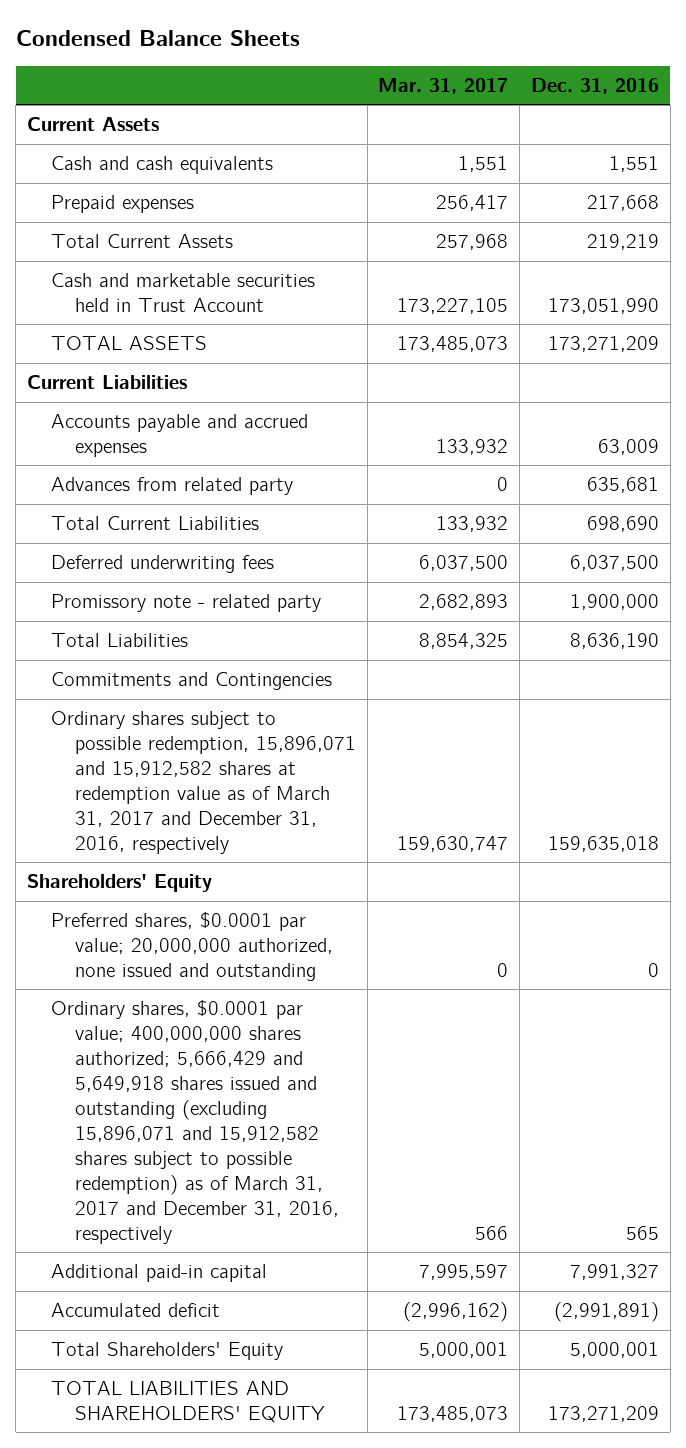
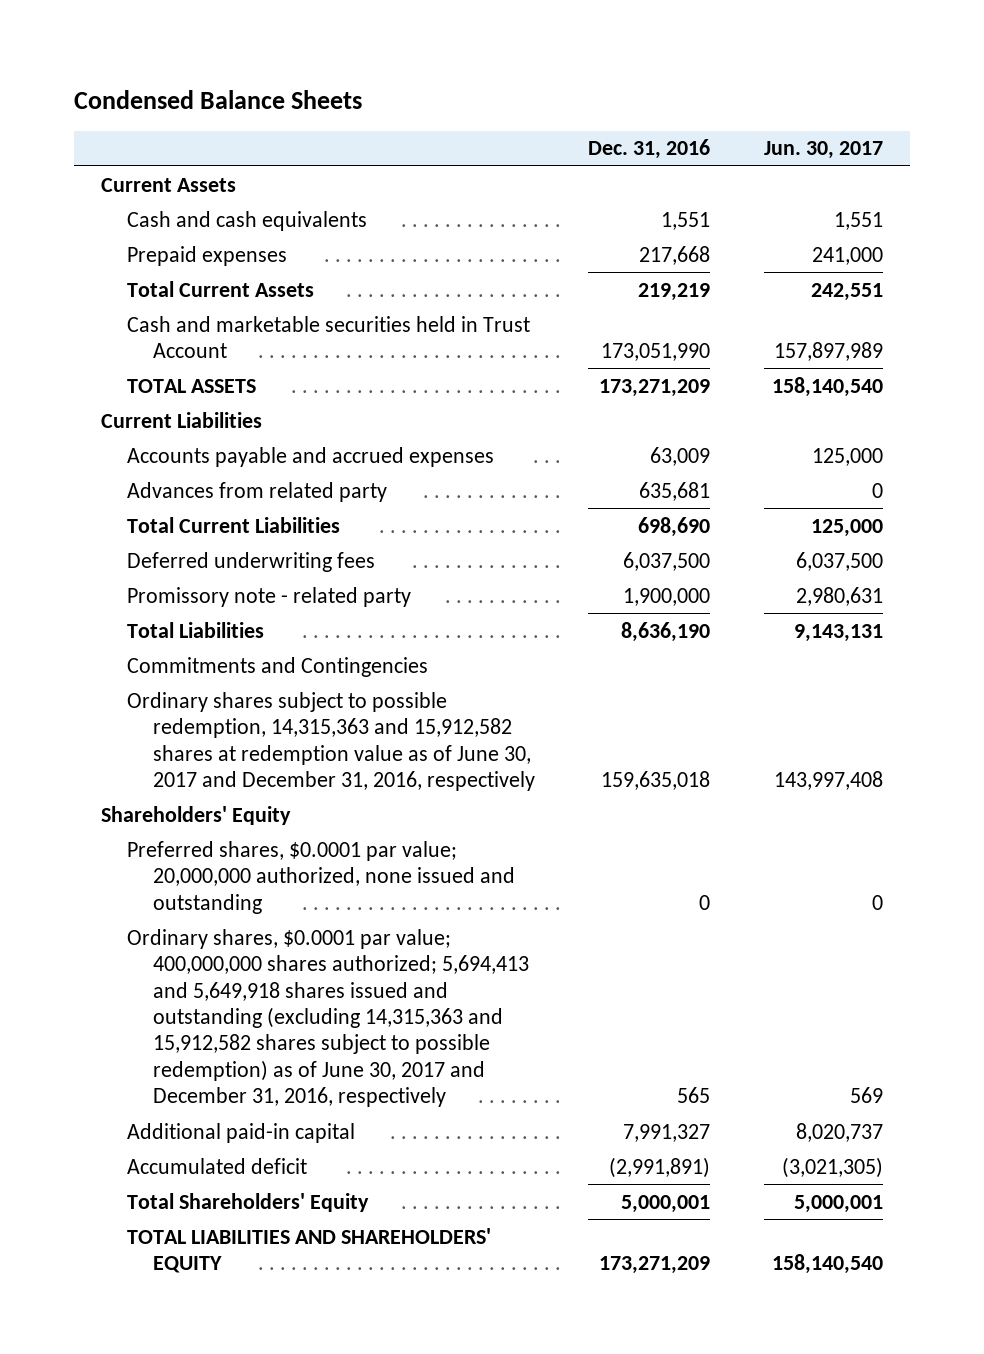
[378,77,509,94] Mar. 31, 2017 -> none
none -> [763,141,883,160] Jun. 30, 2017
[51,710,356,854] Ordinary shares subject to possible redemption, 15,896,071 and 15,912,582 shares at redemption value as of March 31, 2017 and December 31, 2016, respectively -> [126,691,535,792] Ordinary shares subject to possible redemption, 14,315,363 and 15,912,582 shares at redemption value as of June 30, 2017 and December 31, 2016, respectively
[51,999,339,1244] Ordinary shares, $0.0001 par value; 400,000,000 shares authorized; 5,666,429 and 5,649,918 shares issued and outstanding (excluding 15,896,071 and 15,912,582 shares subject to possible redemption) as of March 31, 2017 and December 31, 2016, respectively -> [126,928,529,1108] Ordinary shares, $0.0001 par value; 400,000,000 shares authorized; 5,694,413 and 5,649,918 shares issued and outstanding (excluding 14,315,363 and 15,912,582 shares subject to possible redemption) as of June 30, 2017 and December 31, 2016, respectively

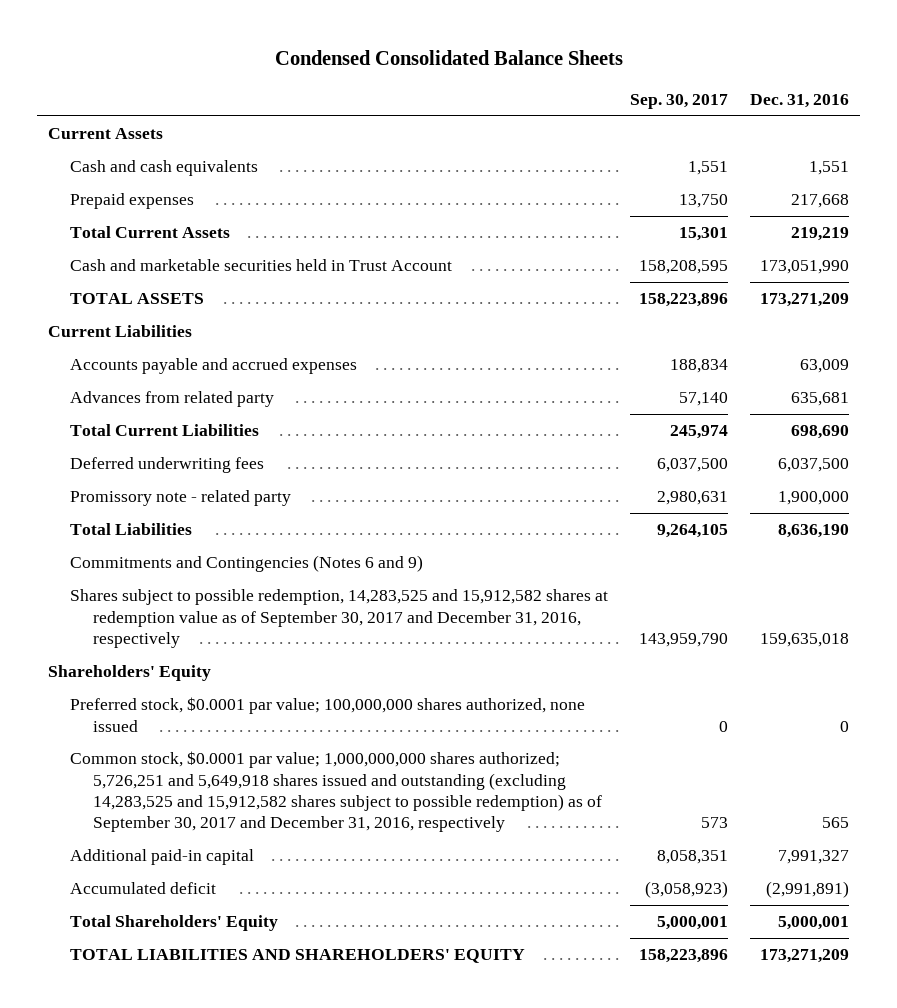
[74,89,363,109] Condensed Balance Sheets -> [274,49,623,65] Condensed Consolidated Balance Sheets
[763,141,883,160] Jun. 30, 2017 -> none
none -> [630,93,729,109] Sep. 30, 2017
[126,656,428,677] Commitments and Contingencies -> [70,555,424,573] Commitments and Contingencies (Notes 6 and 9)
[126,691,535,792] Ordinary shares subject to possible redemption, 14,315,363 and 15,912,582 shares at redemption value as of June 30, 2017 and December 31, 2016, respectively -> [70,589,609,648] Shares subject to possible redemption, 14,283,525 and 15,912,582 shares at redemption value as of September 30, 2017 and December 31, 2016, respectively
[126,840,515,914] Preferred shares, $0.0001 par value; 20,000,000 authorized, none issued and outstanding -> [70,697,586,732] Preferred stock, $0.0001 par value; 100,000,000 shares authorized, none issued
[126,928,529,1108] Ordinary shares, $0.0001 par value; 400,000,000 shares authorized; 5,694,413 and 5,649,918 shares issued and outstanding (excluding 14,315,363 and 15,912,582 shares subject to possible redemption) as of June 30, 2017 and December 31, 2016, respectively -> [70,751,602,832] Common stock, $0.0001 par value; 1,000,000,000 shares authorized; 5,726,251 and 5,649,918 shares issued and outstanding (excluding 14,283,525 and 15,912,582 shares subject to possible redemption) as of September 30, 2017 and December 31, 2016, respectively

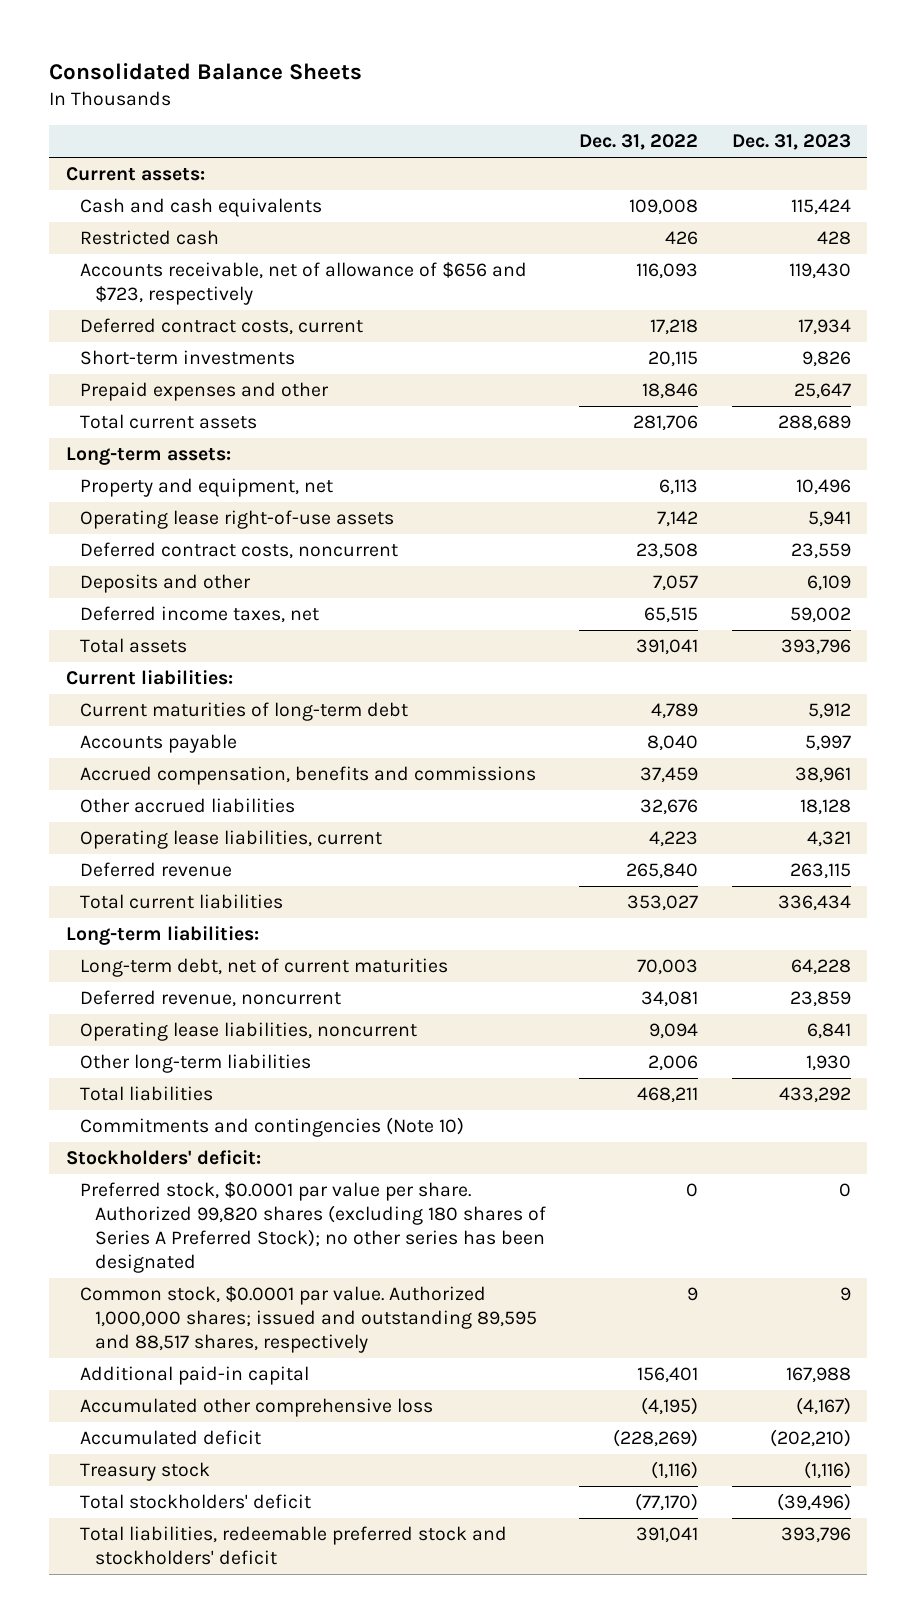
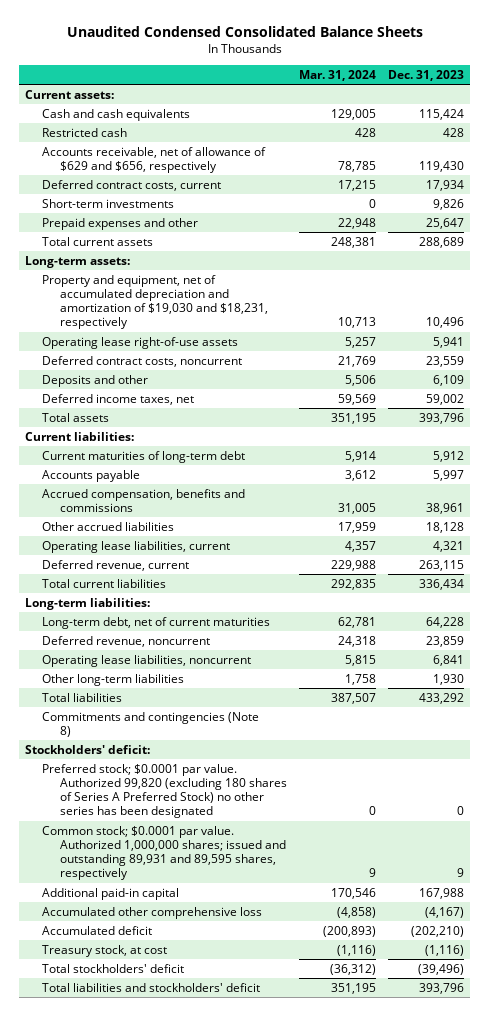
[49,63,363,81] Consolidated Balance Sheets -> [66,26,423,38] Unaudited Condensed Consolidated Balance Sheets
[579,134,699,151] Dec. 31, 2022 -> none
none -> [298,69,376,81] Mar. 31, 2024
[80,262,528,306] Accounts receivable, net of allowance of $656 and $723, respectively -> [42,146,267,173] Accounts receivable, net of allowance of $629 and $656, respectively
[80,478,334,498] Property and equipment, net -> [42,274,268,330] Property and equipment, net of accumulated depreciation and amortization of $19,030 and $18,231, respectively
[80,862,233,878] Deferred revenue -> [42,559,190,571] Deferred revenue, current
[80,1117,465,1138] Commitments and contingencies (Note 10) -> [42,711,260,737] Commitments and contingencies (Note 8)
[80,1182,546,1274] Preferred stock, $0.0001 par value per share. Authorized 99,820 shares (excluding 180 shares of Series A Preferred Stock); no other series has been designated -> [42,763,287,819] Preferred stock; $0.0001 par value. Authorized 99,820 (excluding 180 shares of Series A Preferred Stock) no other series has been designated
[80,1286,537,1354] Common stock, $0.0001 par value. Authorized 1,000,000 shares; issued and outstanding 89,595 and 88,517 shares, respectively -> [42,825,286,881] Common stock; $0.0001 par value. Authorized 1,000,000 shares; issued and outstanding 89,931 and 89,595 shares, respectively
[80,1462,211,1482] Treasury stock -> [42,944,168,957] Treasury stock, at cost
[80,1526,508,1566] Total liabilities, redeemable preferred stock and stockholders' deficit -> [42,982,261,992] Total liabilities and stockholders' deficit

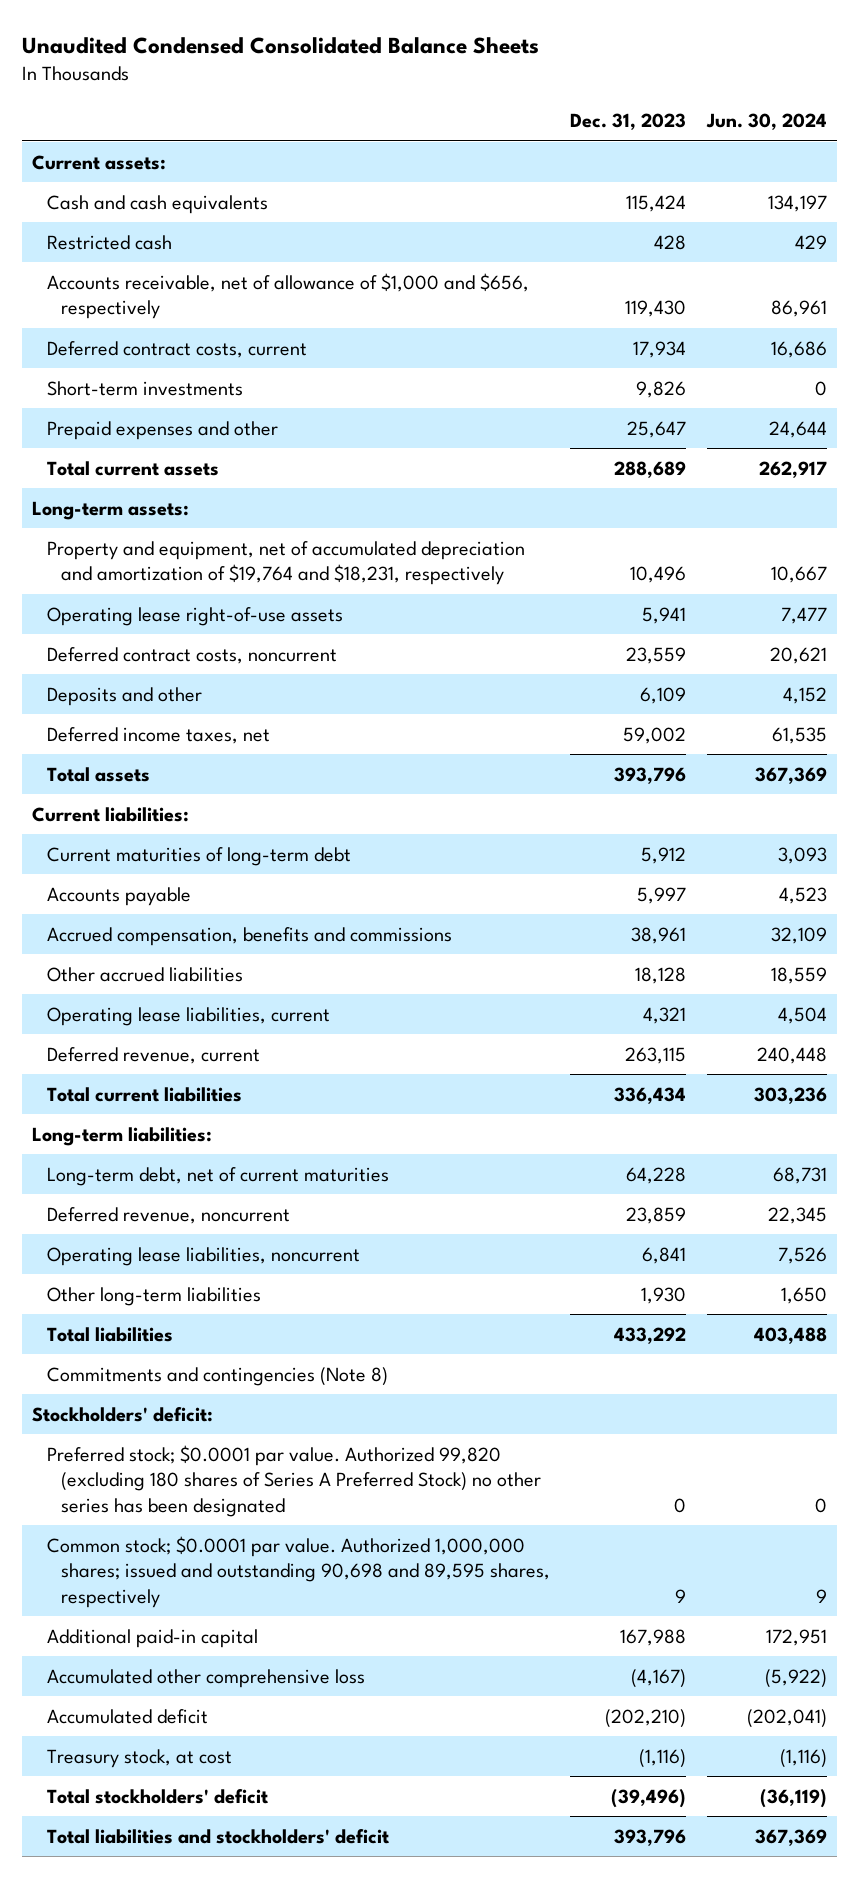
[298,69,376,81] Mar. 31, 2024 -> none
none -> [706,113,828,131] Jun. 30, 2024
[42,146,267,173] Accounts receivable, net of allowance of $629 and $656, respectively -> [46,272,529,320] Accounts receivable, net of allowance of $1,000 and $656, respectively
[42,274,268,330] Property and equipment, net of accumulated depreciation and amortization of $19,030 and $18,231, respectively -> [46,540,525,586] Property and equipment, net of accumulated depreciation and amortization of $19,764 and $18,231, respectively
[42,825,286,881] Common stock; $0.0001 par value. Authorized 1,000,000 shares; issued and outstanding 89,931 and 89,595 shares, respectively -> [46,1535,550,1609] Common stock; $0.0001 par value. Authorized 1,000,000 shares; issued and outstanding 90,698 and 89,595 shares, respectively

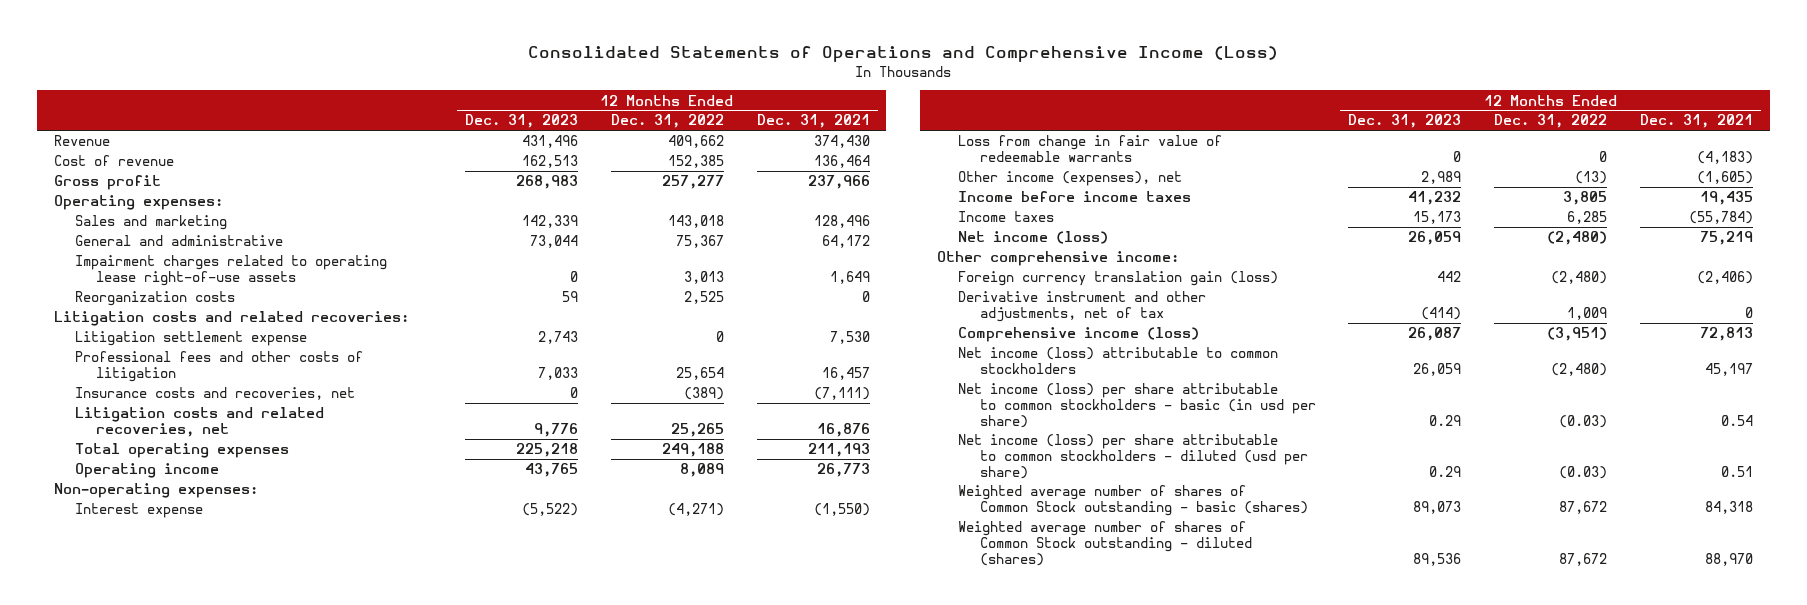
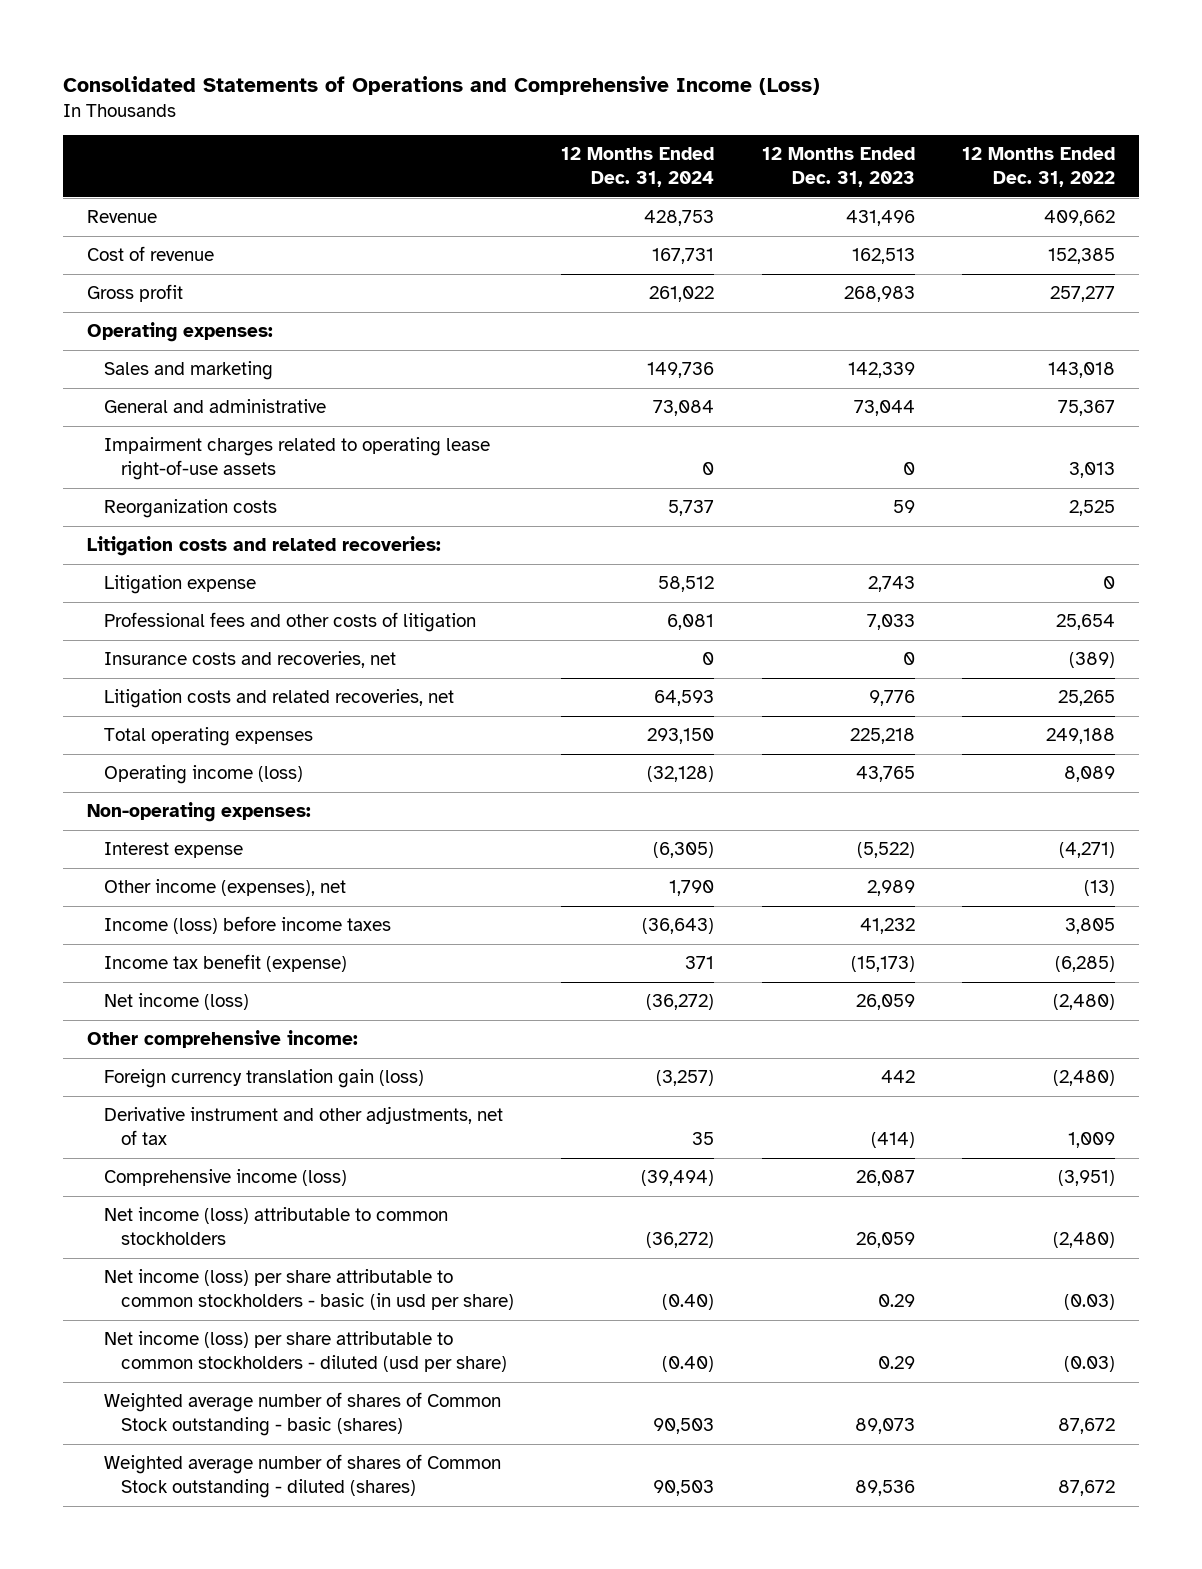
[756,114,870,129] Dec. 31, 2021 -> none
none -> [561,147,715,188] 12 Months Ended Dec. 31, 2024
[74,331,307,347] Litigation settlement expense -> [104,575,257,595] Litigation expense
[74,463,219,479] Operating income -> [104,765,304,785] Operating income (loss)
[958,135,1223,162] Loss from change in fair value of redeemable warrants -> none
[958,191,1192,203] Income before income taxes -> [104,916,392,935] Income (loss) before income taxes
[958,211,1055,223] Income taxes -> [104,954,348,973] Income tax benefit (expense)
[1413,211,1462,225] 15,173 -> [850,956,915,973] (15,173)
[1567,211,1608,225] 6,285 -> [1055,956,1116,973] (6,285)

